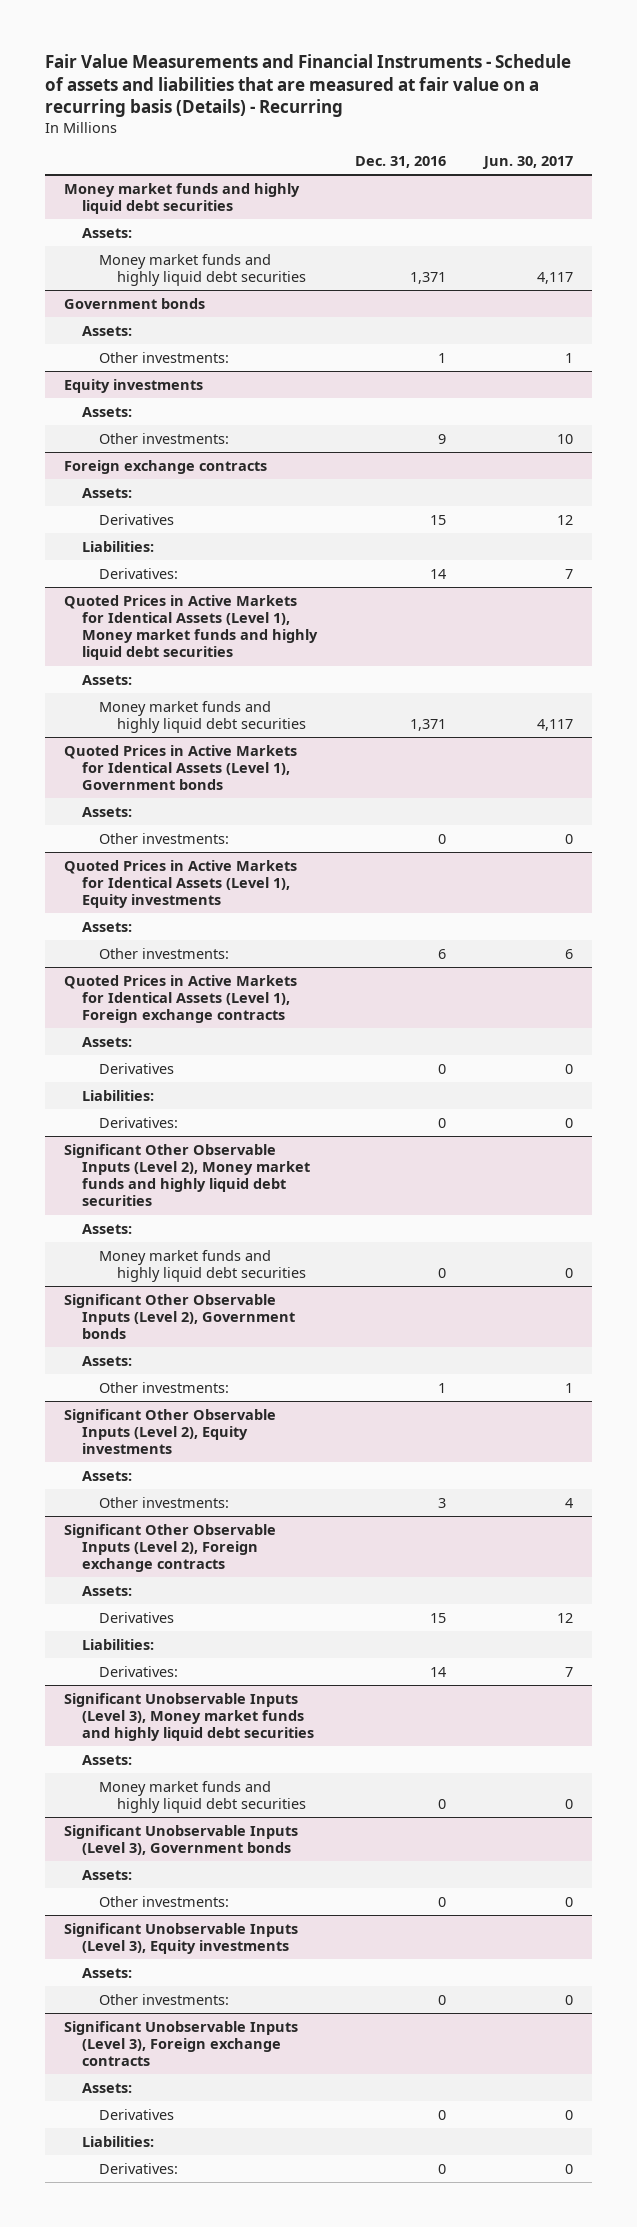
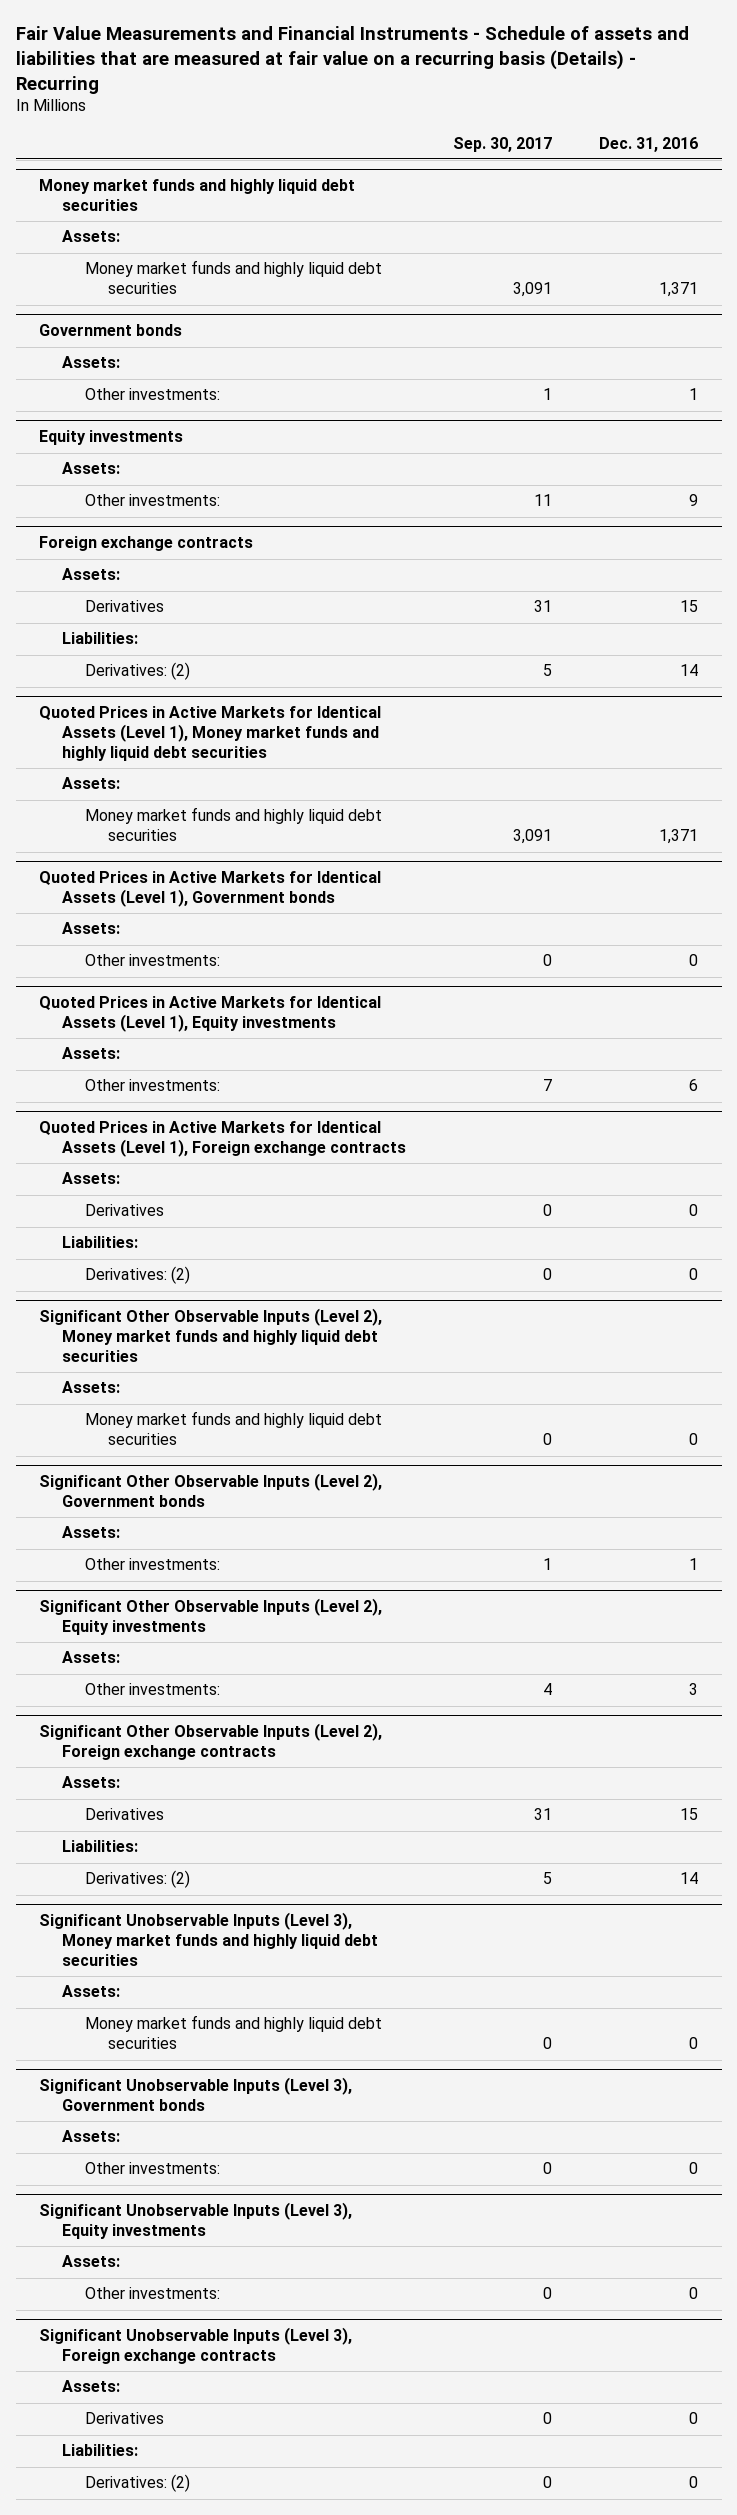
[481,156,573,170] Jun. 30, 2017 -> none
none -> [452,136,552,152] Sep. 30, 2017
[99,567,179,579] Derivatives: -> [84,662,190,681] Derivatives: (2)
[99,1116,179,1128] Derivatives: -> [84,1266,190,1285] Derivatives: (2)
[99,1665,179,1677] Derivatives: -> [84,1870,190,1889] Derivatives: (2)
[99,2162,179,2174] Derivatives: -> [84,2474,190,2493] Derivatives: (2)

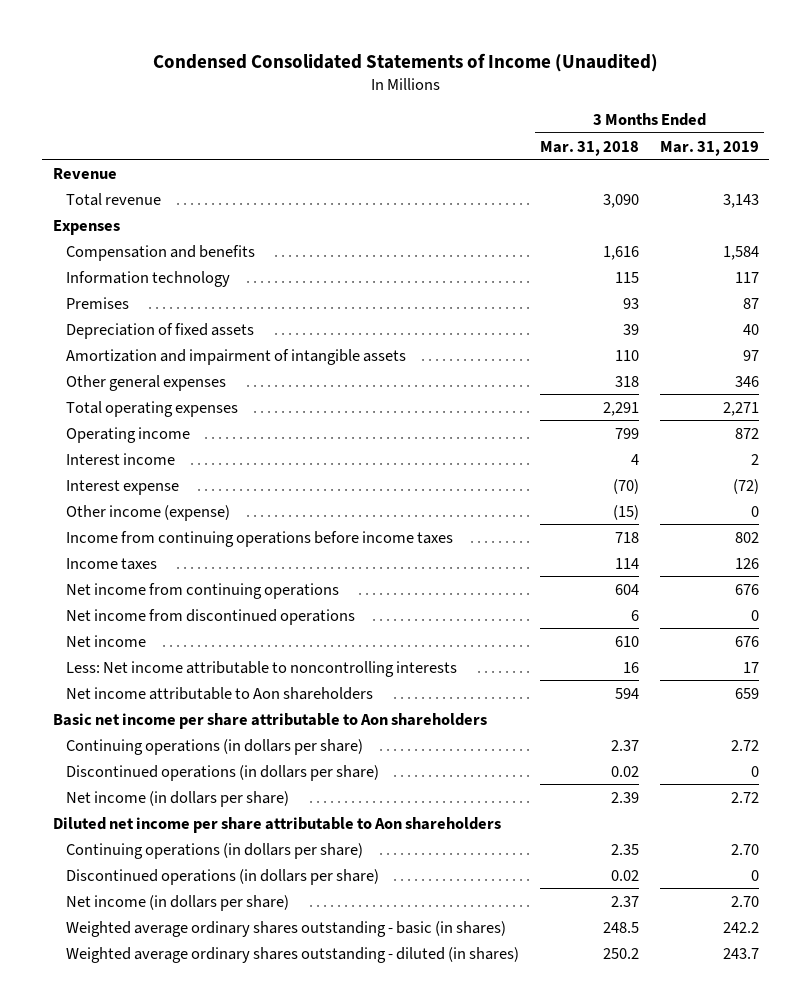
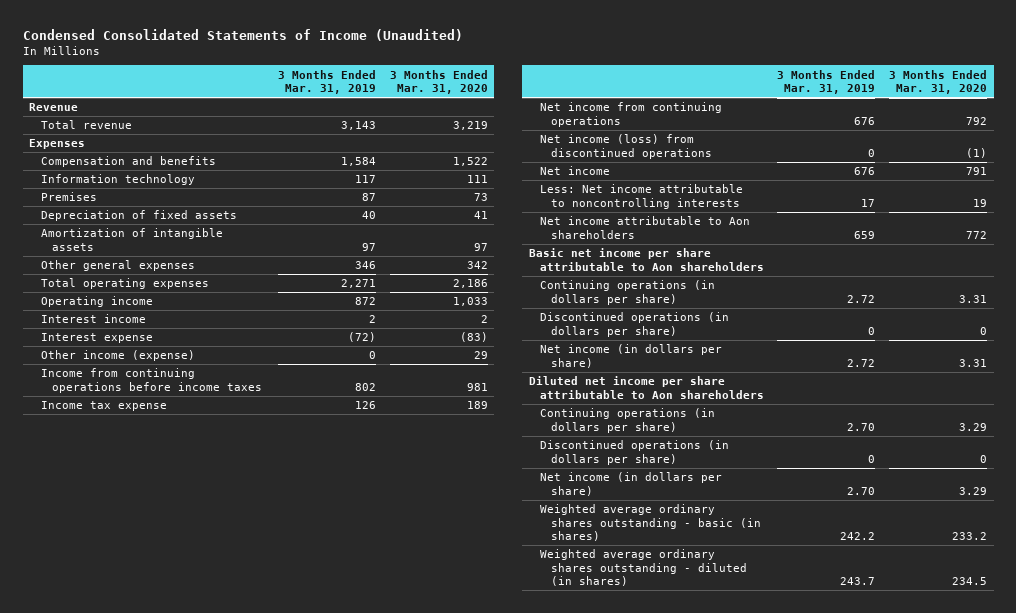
[540,140,640,156] Mar. 31, 2018 -> none
none -> [389,69,488,95] 3 Months Ended Mar. 31, 2020
[66,348,407,365] Amortization and impairment of intangible assets -> [40,228,223,251] Amortization of intangible assets
[66,557,158,570] Income taxes -> [40,401,167,412] Income tax expense
[66,608,356,625] Net income from discontinued operations -> [539,134,713,159] Net income (loss) from discontinued operations

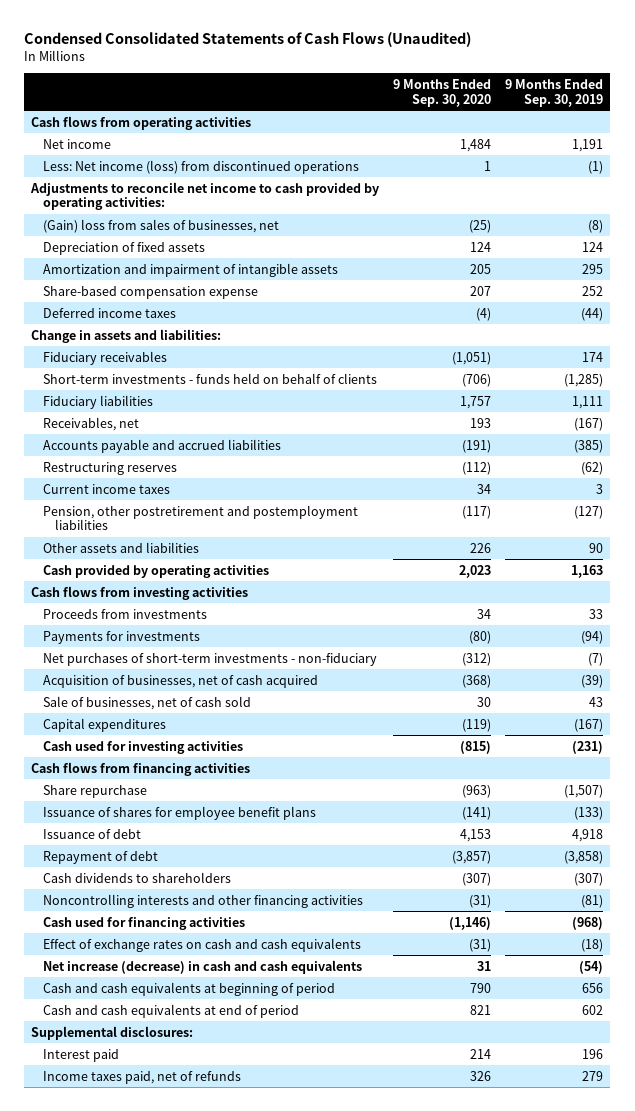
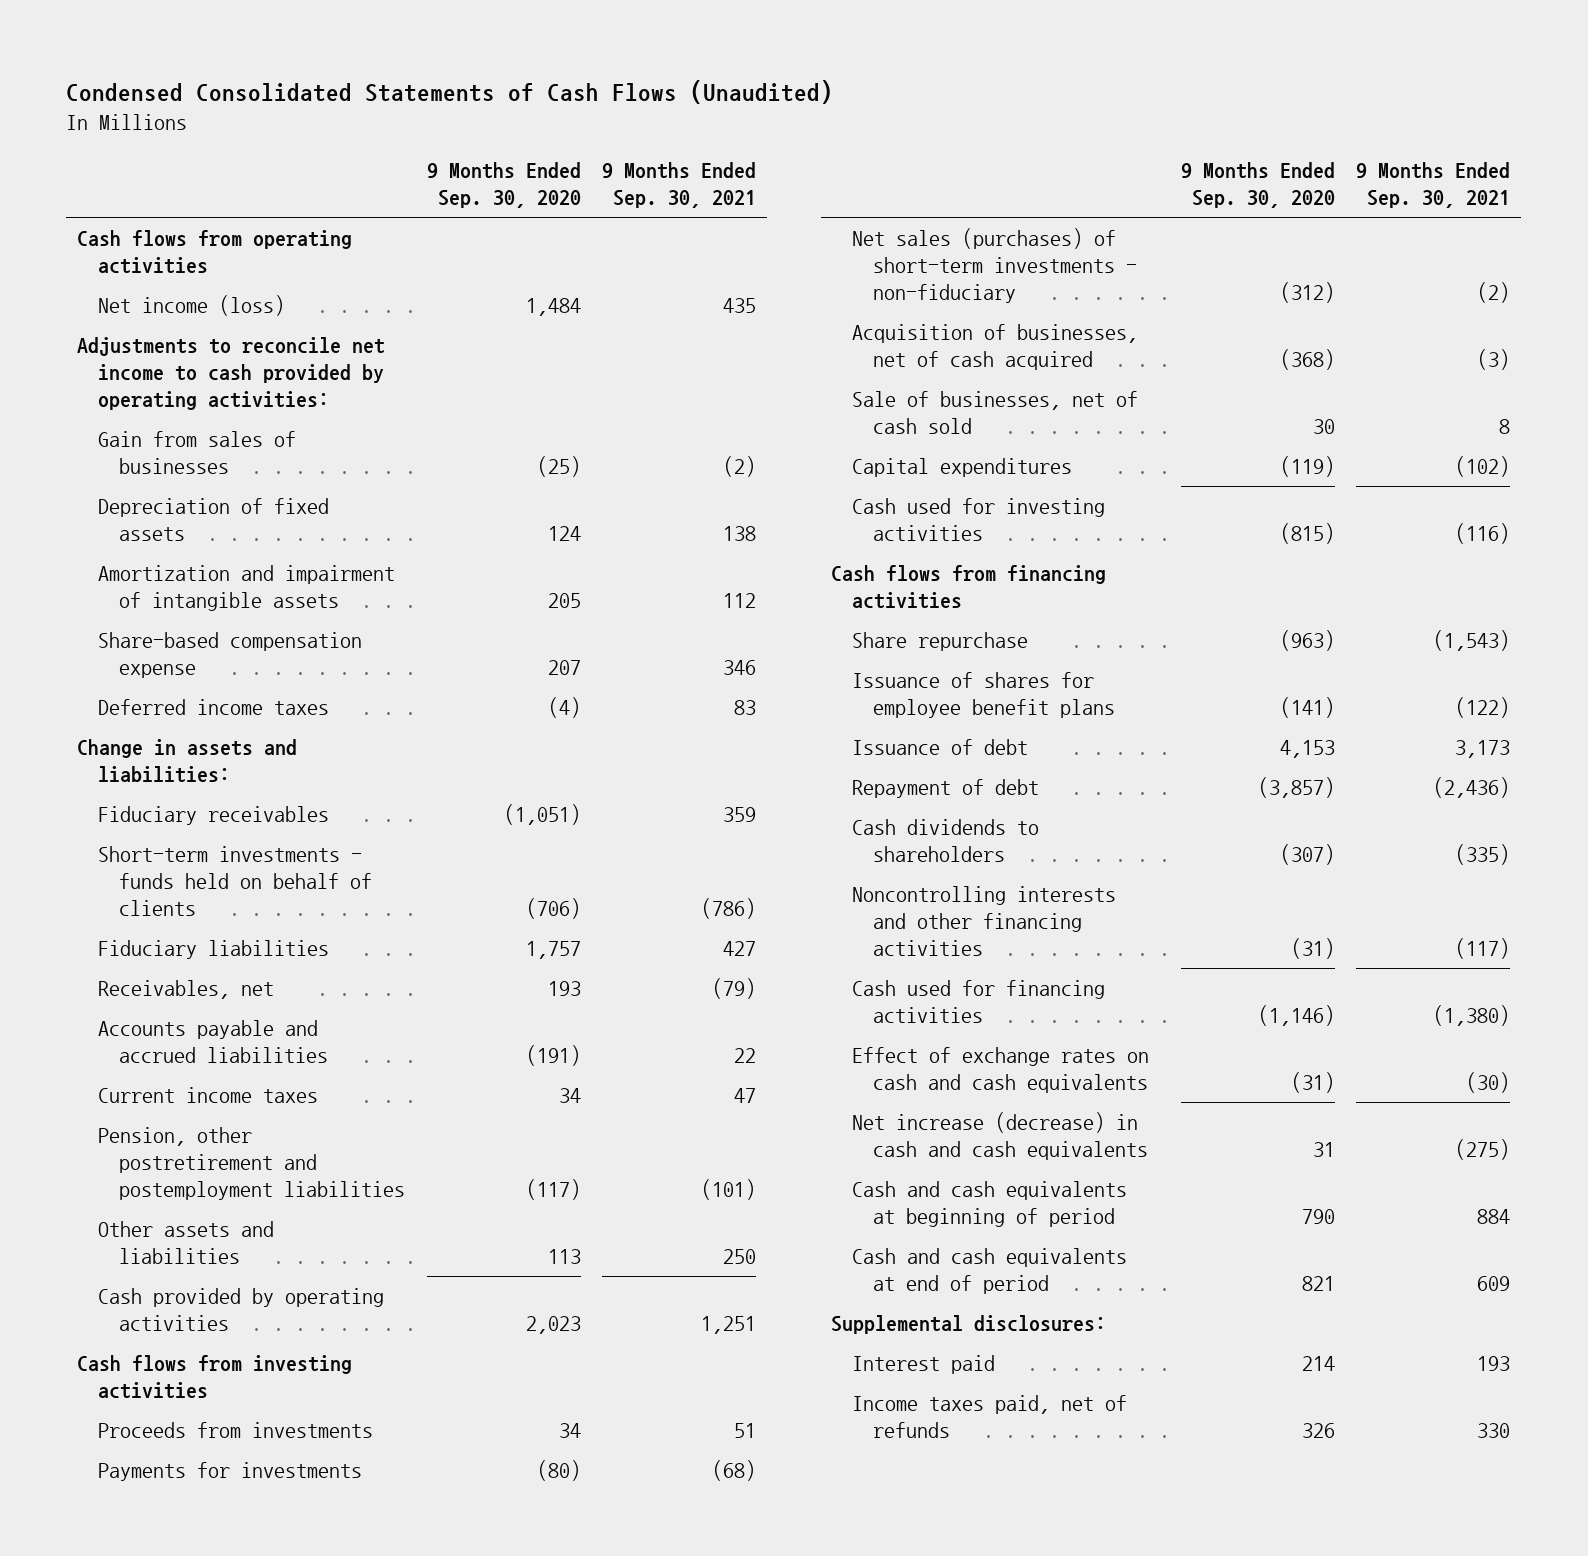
[505,78,604,107] 9 Months Ended Sep. 30, 2019 -> none
none -> [602,161,757,209] 9 Months Ended Sep. 30, 2021
[42,159,359,174] Less: Net income (loss) from discontinued operations -> none
[42,138,111,149] Net income -> [98,294,286,316] Net income (loss)
[42,218,279,233] (Gain) loss from sales of businesses, net -> [98,430,297,475] Gain from sales of businesses
[42,461,177,475] Restructuring reserves -> none
[470,542,492,553] 226 -> [547,1249,581,1265] 113
[42,652,377,666] Net purchases of short-term investments - non-fiduciary -> [852,227,1138,304] Net sales (purchases) of short-term investments - non-fiduciary

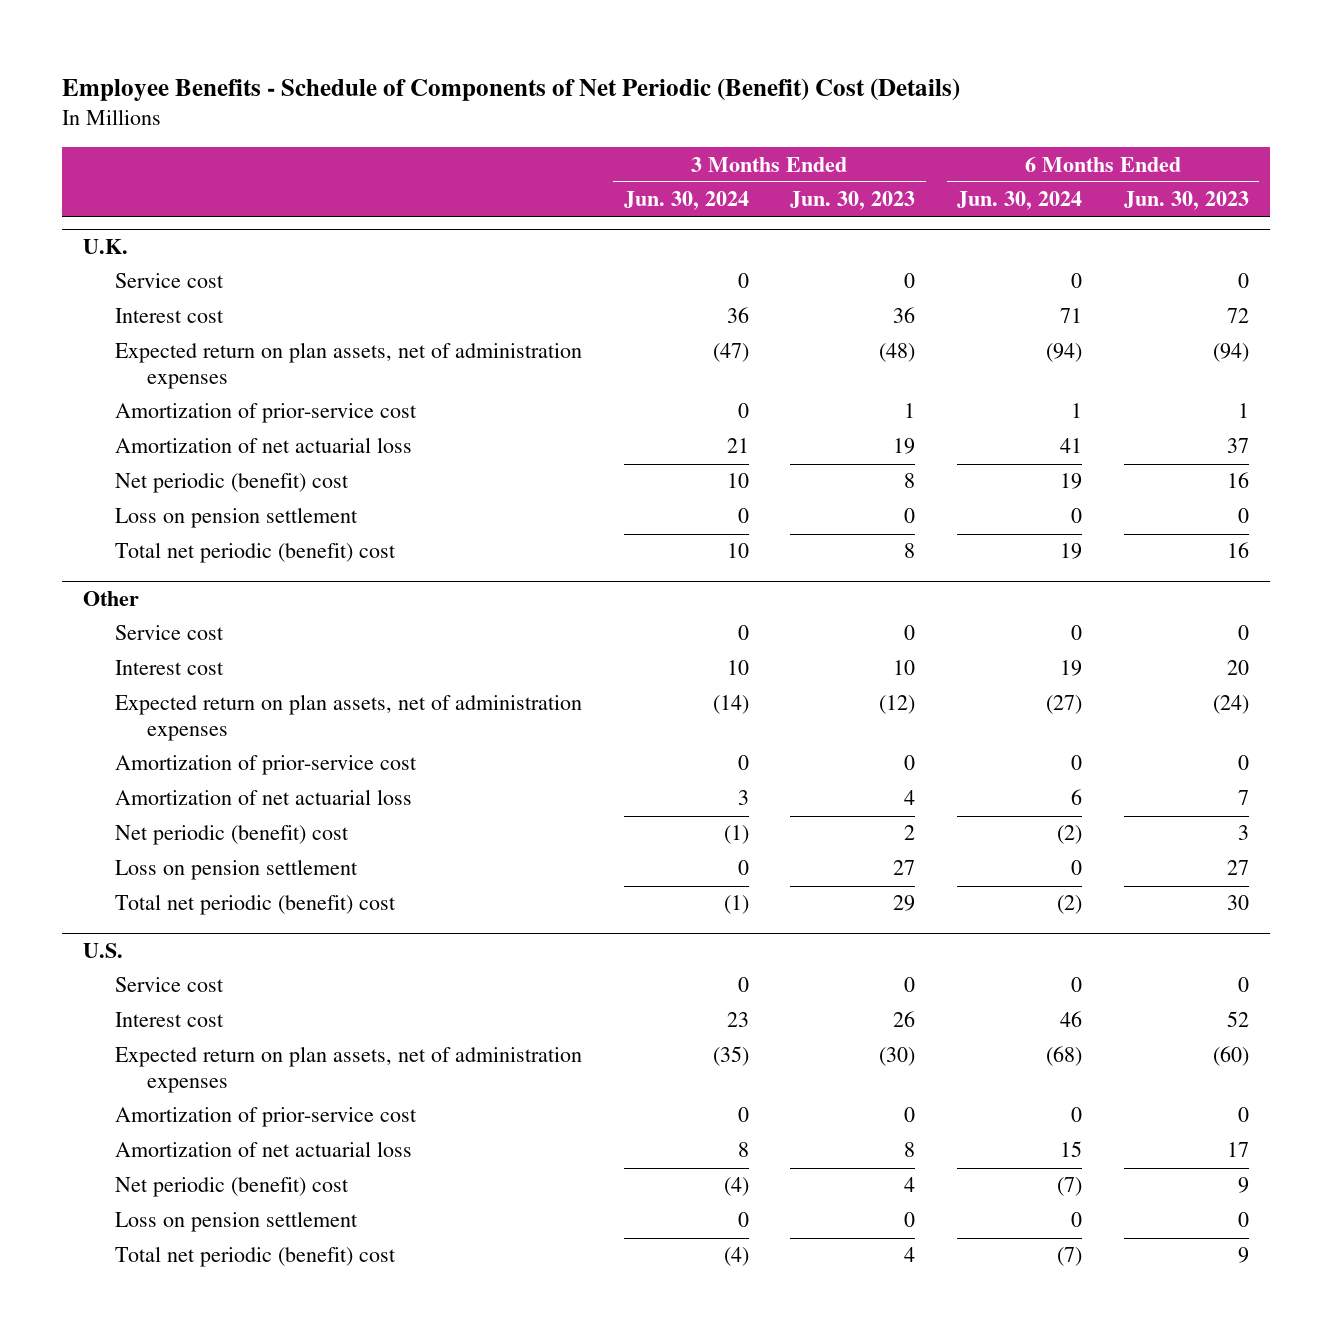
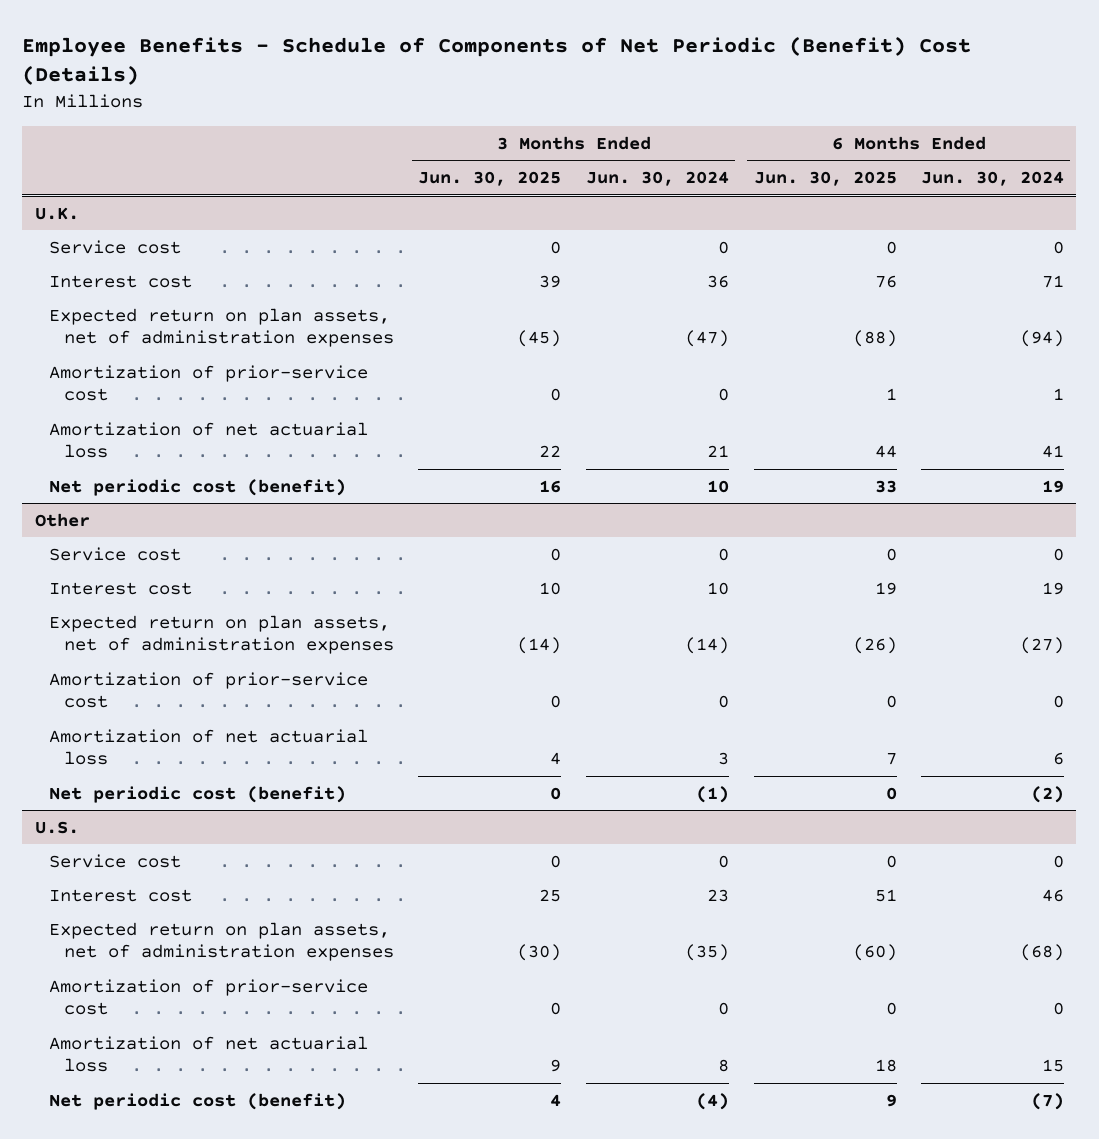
[790,191,916,211] Jun. 30, 2023 -> none
[1123,191,1249,211] Jun. 30, 2023 -> none
none -> [418,171,562,187] Jun. 30, 2025
none -> [753,171,897,187] Jun. 30, 2025
[114,507,358,529] Loss on pension settlement -> none
[114,542,396,564] Total net periodic (benefit) cost -> none
[114,473,349,494] Net periodic (benefit) cost -> [49,478,347,496] Net periodic cost (benefit)
[114,859,358,881] Loss on pension settlement -> none
[114,894,396,916] Total net periodic (benefit) cost -> none
[114,825,349,846] Net periodic (benefit) cost -> [49,785,347,803] Net periodic cost (benefit)
[114,1211,358,1233] Loss on pension settlement -> none
[114,1246,396,1268] Total net periodic (benefit) cost -> none
[114,1177,349,1198] Net periodic (benefit) cost -> [49,1092,347,1110] Net periodic cost (benefit)

